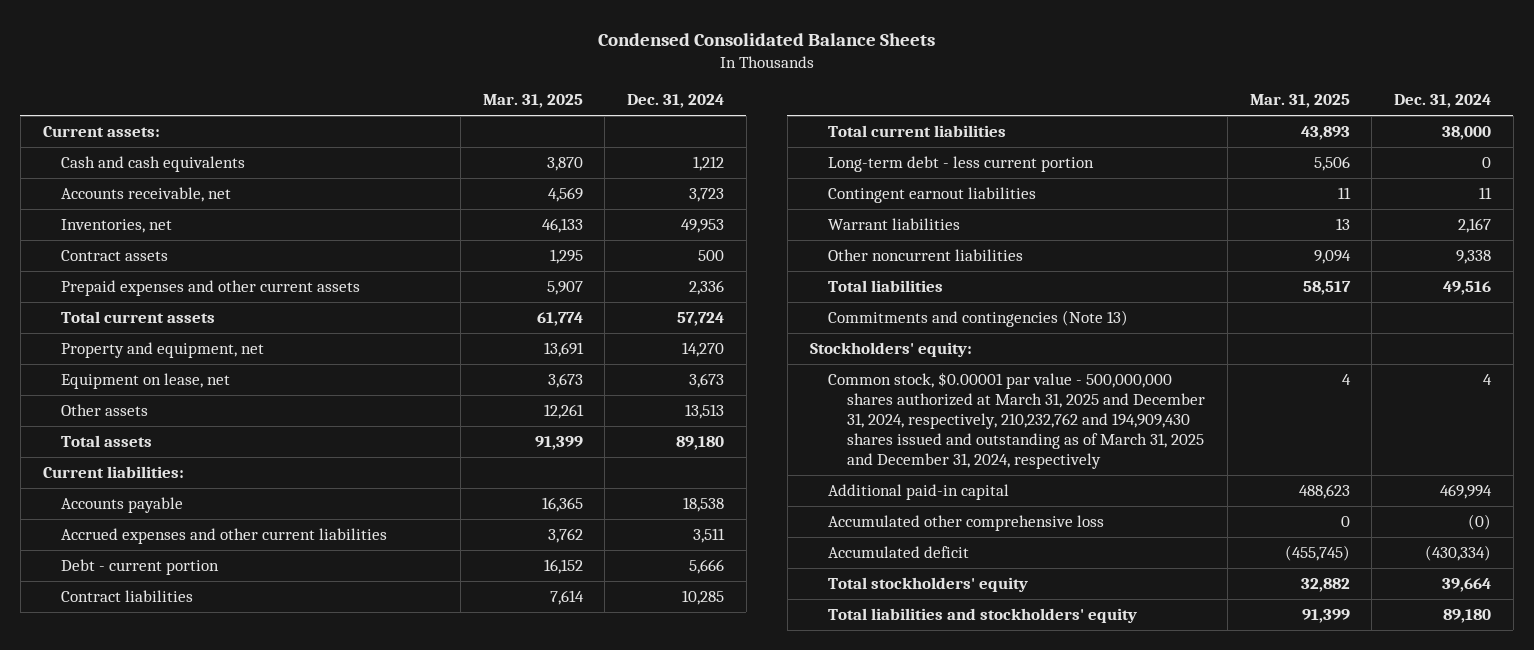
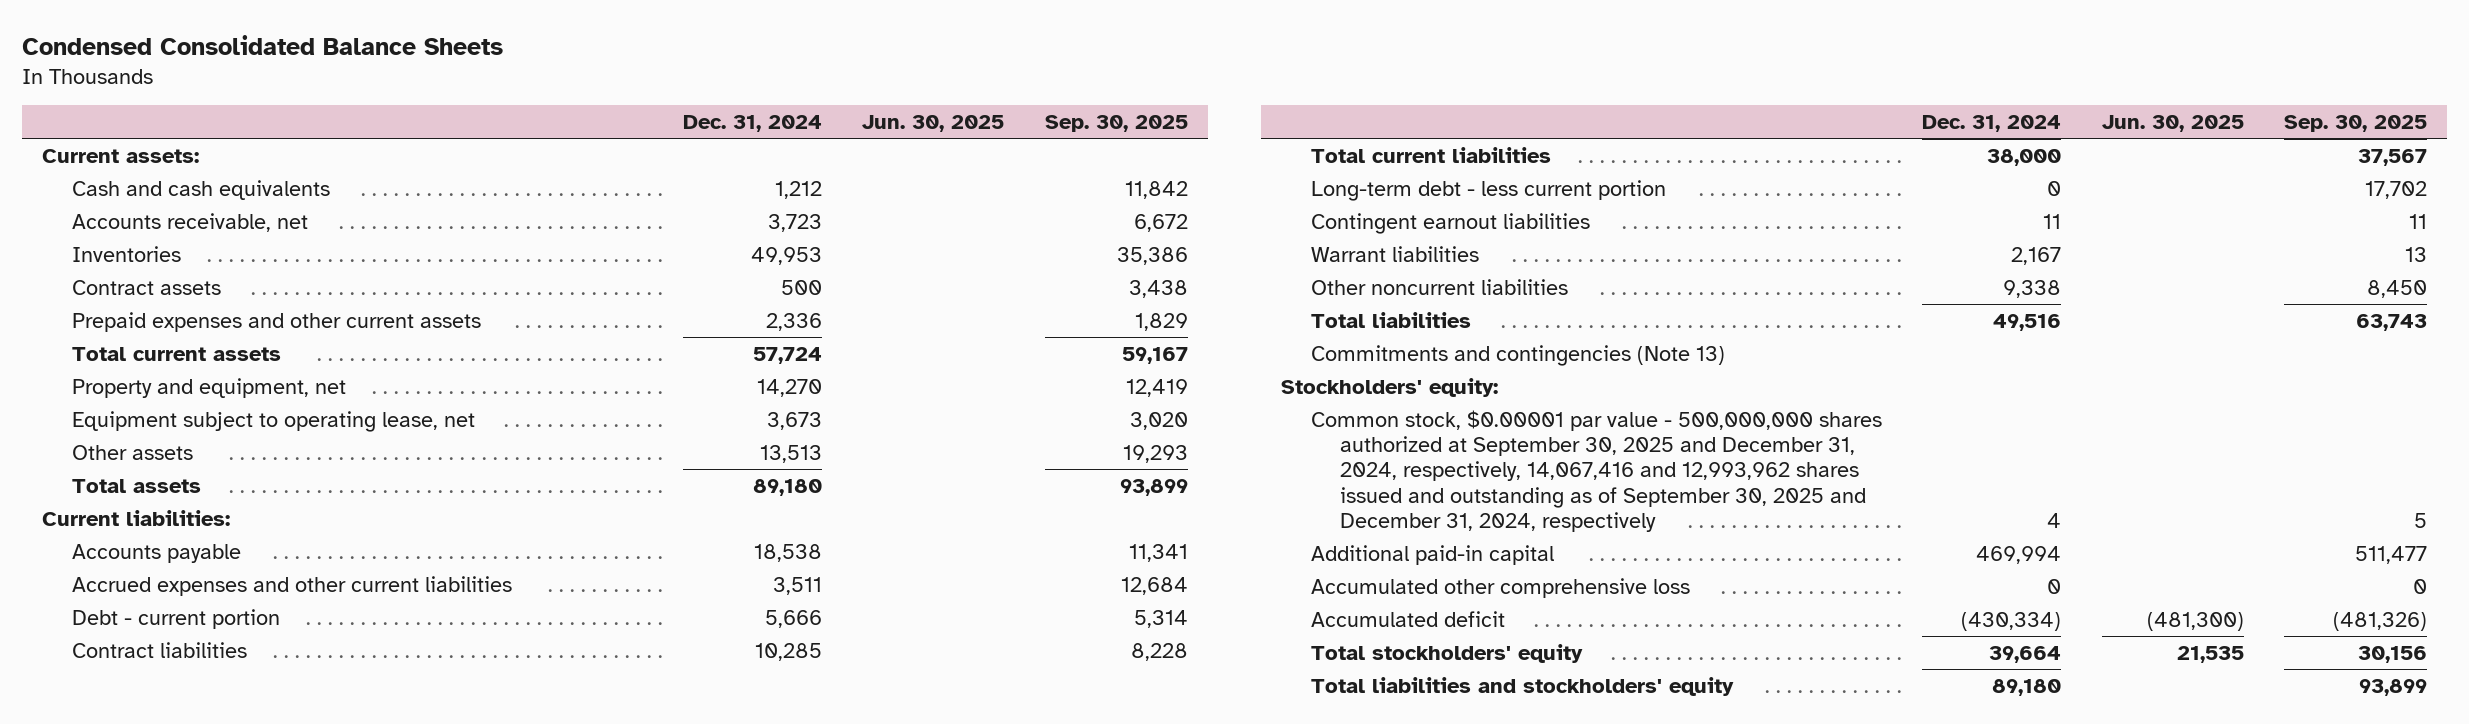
[482,94,583,109] Mar. 31, 2025 -> none
none -> [862,114,1005,132] Jun. 30, 2025
none -> [1044,114,1188,132] Sep. 30, 2025
[61,219,173,234] Inventories, net -> [71,245,181,262] Inventories
[61,373,231,390] Equipment on lease, net -> [71,410,475,432] Equipment subject to operating lease, net
[828,372,1206,469] Common stock, $0.00001 par value - 500,000,000 shares authorized at March 31, 2025 and December 31, 2024, respectively, 210,232,762 and 194,909,430 shares issued and outstanding as of March 31, 2025 and December 31, 2024, respectively -> [1310,409,1882,533] Common stock, $0.00001 par value - 500,000,000 shares authorized at September 30, 2025 and December 31, 2024, respectively, 14,067,416 and 12,993,962 shares issued and outstanding as of September 30, 2025 and December 31, 2024, respectively
[1468,514,1492,531] (0) -> [2047,578,2062,594] 0

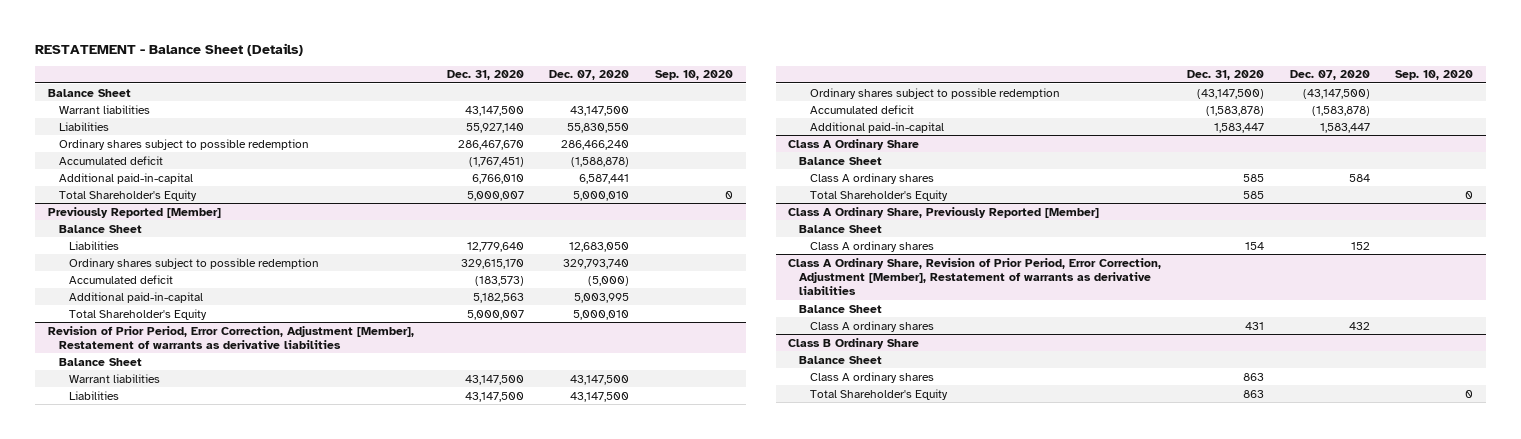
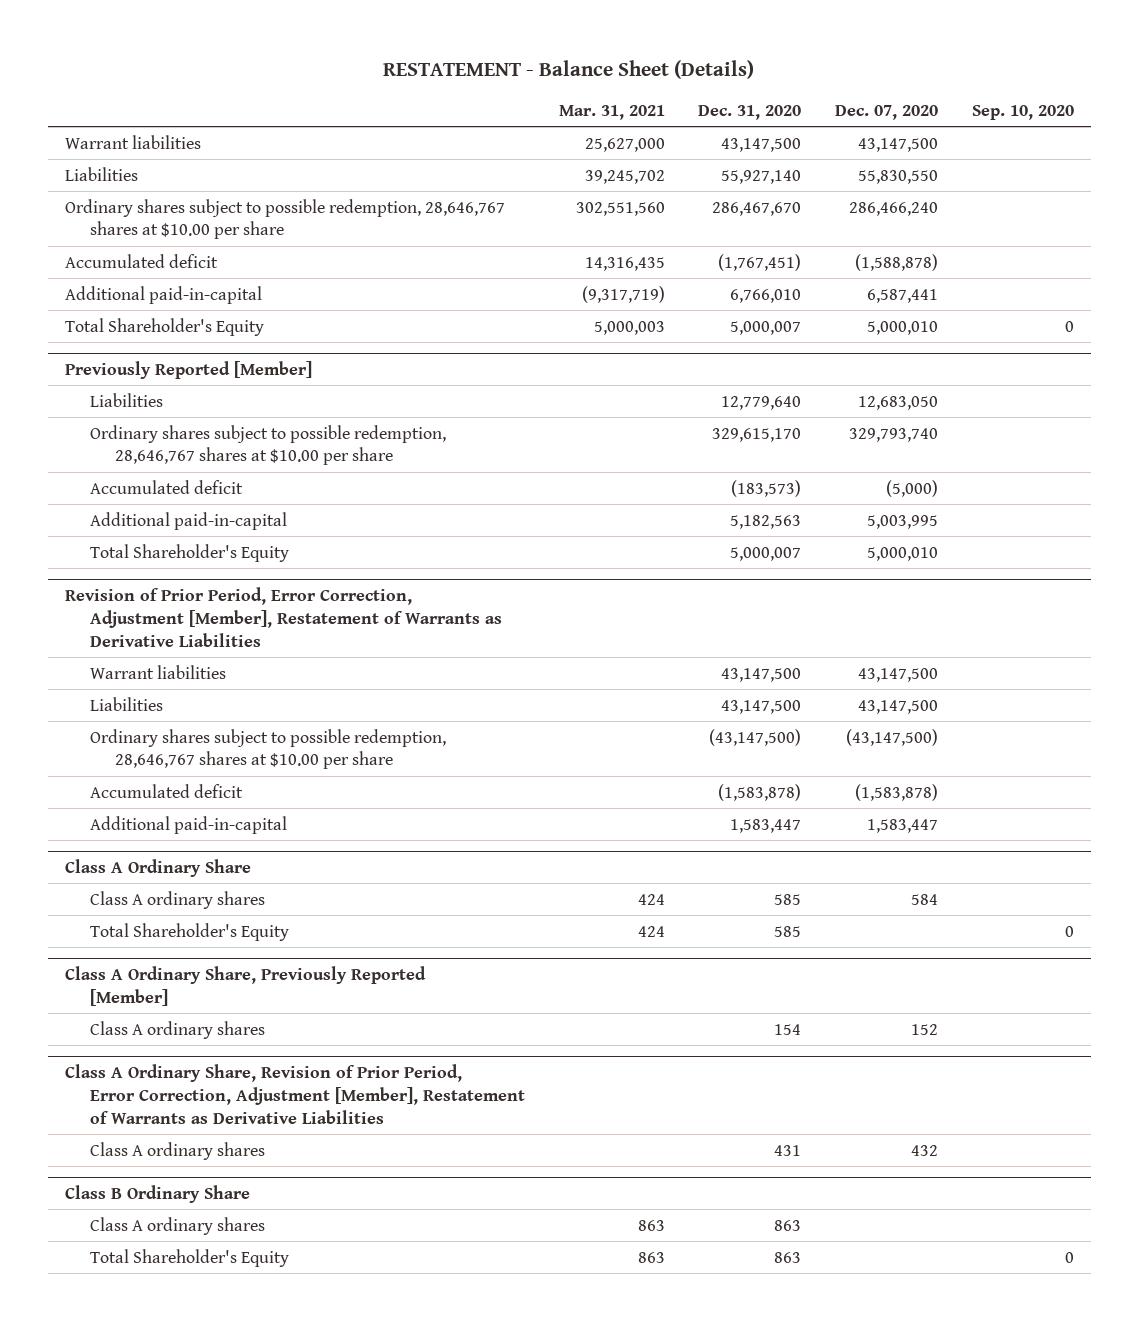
none -> [558,104,665,120] Mar. 31, 2021
[47,88,131,97] Balance Sheet -> none
[58,138,309,150] Ordinary shares subject to possible redemption -> [64,198,505,240] Ordinary shares subject to possible redemption, 28,646,767 shares at $10.00 per share
[58,224,142,233] Balance Sheet -> none
[69,257,320,269] Ordinary shares subject to possible redemption -> [89,424,446,466] Ordinary shares subject to possible redemption, 28,646,767 shares at $10.00 per share
[58,357,142,366] Balance Sheet -> none
[47,325,414,349] Revision of Prior Period, Error Correction, Adjustment [Member], Restatement of warrants as derivative liabilities -> [64,587,502,647] Revision of Prior Period, Error Correction, Adjustment [Member], Restatement of Warrants as Derivative Liabilities
[809,87,1060,99] Ordinary shares subject to possible redemption -> [89,728,446,770] Ordinary shares subject to possible redemption, 28,646,767 shares at $10.00 per share
[799,156,883,165] Balance Sheet -> none
[799,224,883,233] Balance Sheet -> none
[799,304,883,313] Balance Sheet -> none
[788,257,1162,296] Class A Ordinary Share, Revision of Prior Period, Error Correction, Adjustment [Member], Restatement of warrants as derivative liabilities -> [64,1064,525,1124] Class A Ordinary Share, Revision of Prior Period, Error Correction, Adjustment [Member], Restatement of Warrants as Derivative Liabilities
[799,355,883,364] Balance Sheet -> none

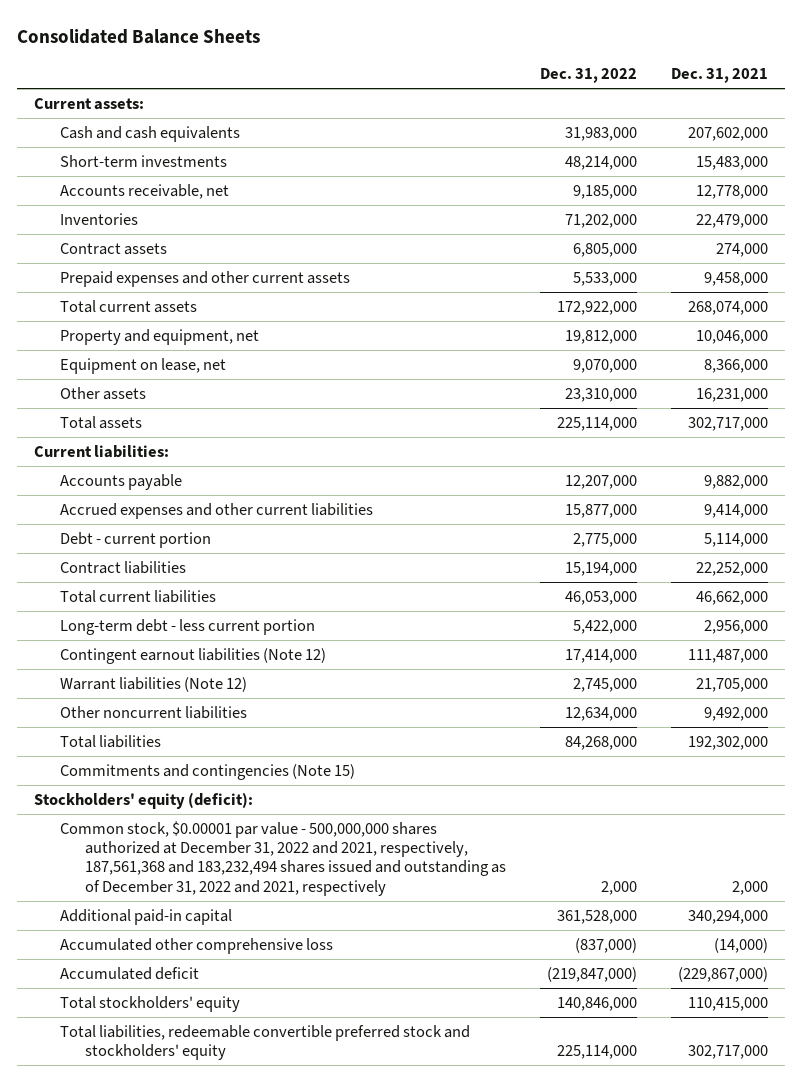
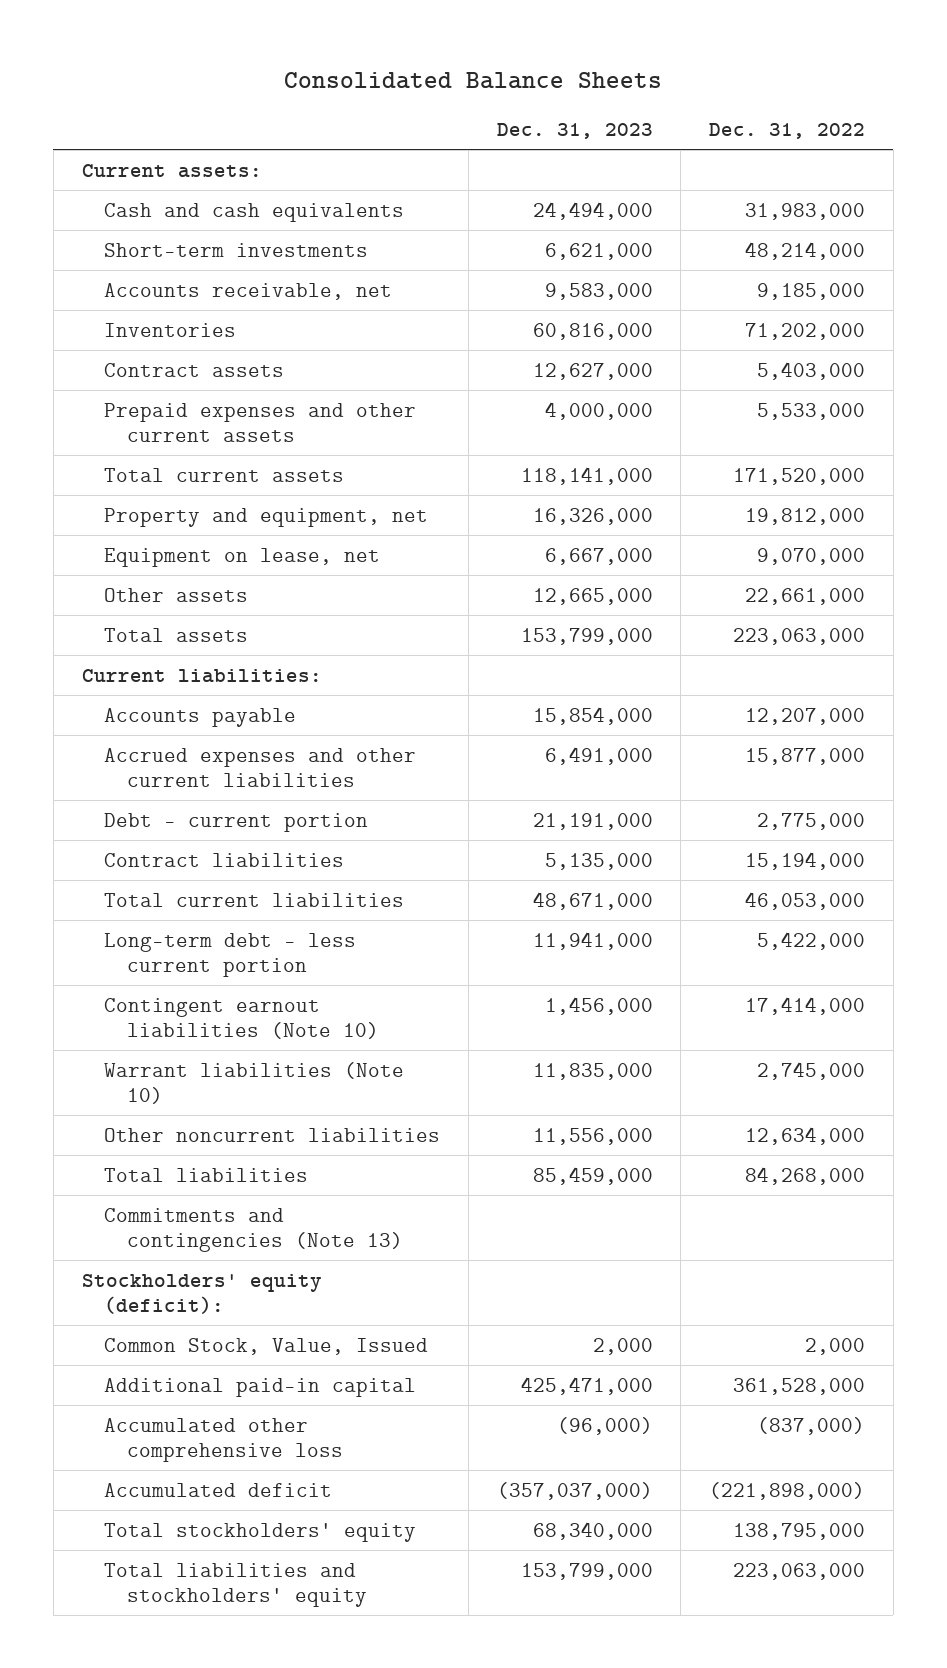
[671,68,769,84] Dec. 31, 2021 -> none
none -> [496,123,653,140] Dec. 31, 2023
[573,242,638,257] 6,805,000 -> [757,361,866,380] 5,403,000
[557,300,638,315] 172,922,000 -> [733,467,866,485] 171,520,000
[565,387,638,402] 23,310,000 -> [745,587,866,605] 22,661,000
[557,416,638,431] 225,114,000 -> [733,627,866,645] 223,063,000
[59,647,326,664] Contingent earnout liabilities (Note 12) -> [104,997,379,1040] Contingent earnout liabilities (Note 10)
[59,676,247,692] Warrant liabilities (Note 12) -> [104,1061,405,1105] Warrant liabilities (Note 10)
[59,763,355,780] Commitments and contingencies (Note 15) -> [104,1207,403,1253] Commitments and contingencies (Note 13)
[59,820,507,896] Common stock, $0.00001 par value - 500,000,000 shares authorized at December 31, 2022 and 2021, respectively, 187,561,368 and 183,232,494 shares issued and outstanding as of December 31, 2022 and 2021, respectively -> [104,1337,429,1355] Common Stock, Value, Issued
[547,966,638,982] (219,847,000) -> [709,1481,866,1500] (221,898,000)
[557,996,638,1011] 140,846,000 -> [733,1522,866,1540] 138,795,000
[59,1024,470,1061] Total liabilities, redeemable convertible preferred stock and stockholders' equity -> [104,1562,367,1608] Total liabilities and stockholders' equity
[557,1045,638,1060] 225,114,000 -> [733,1562,866,1580] 223,063,000

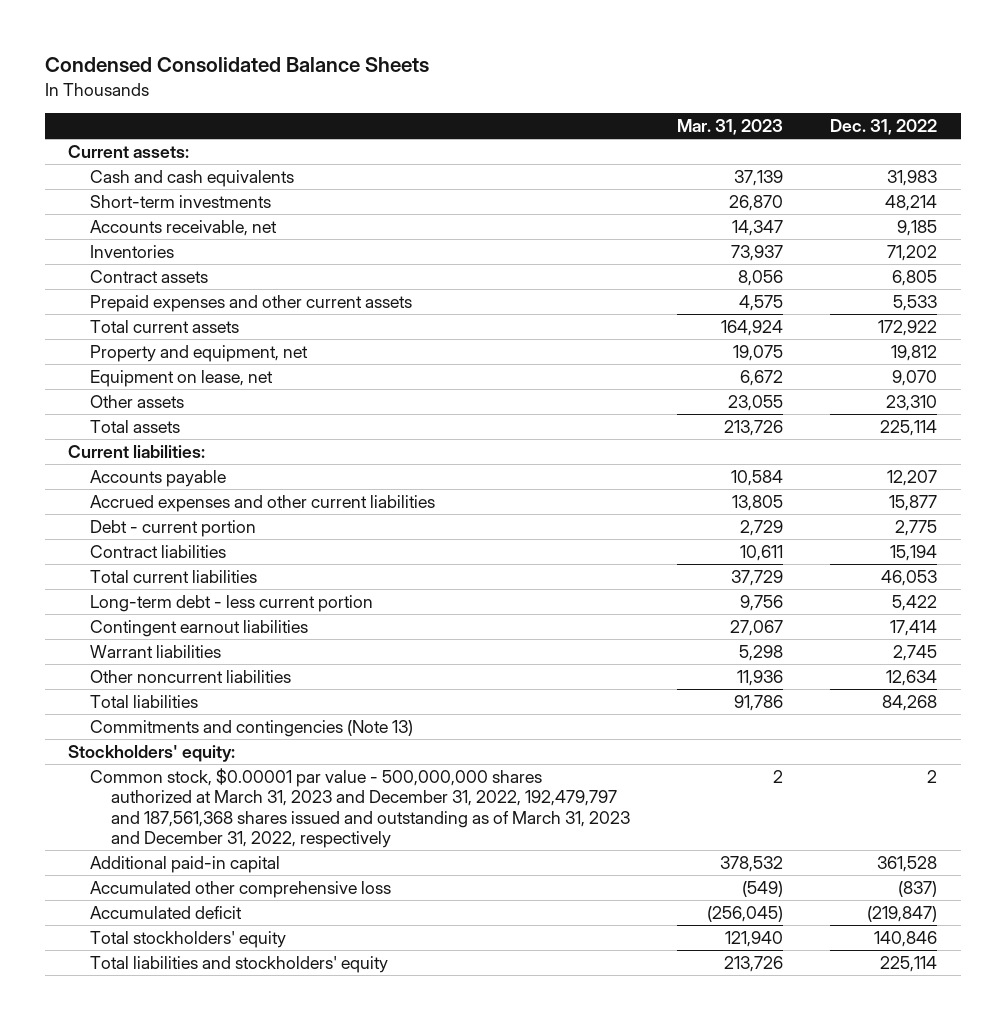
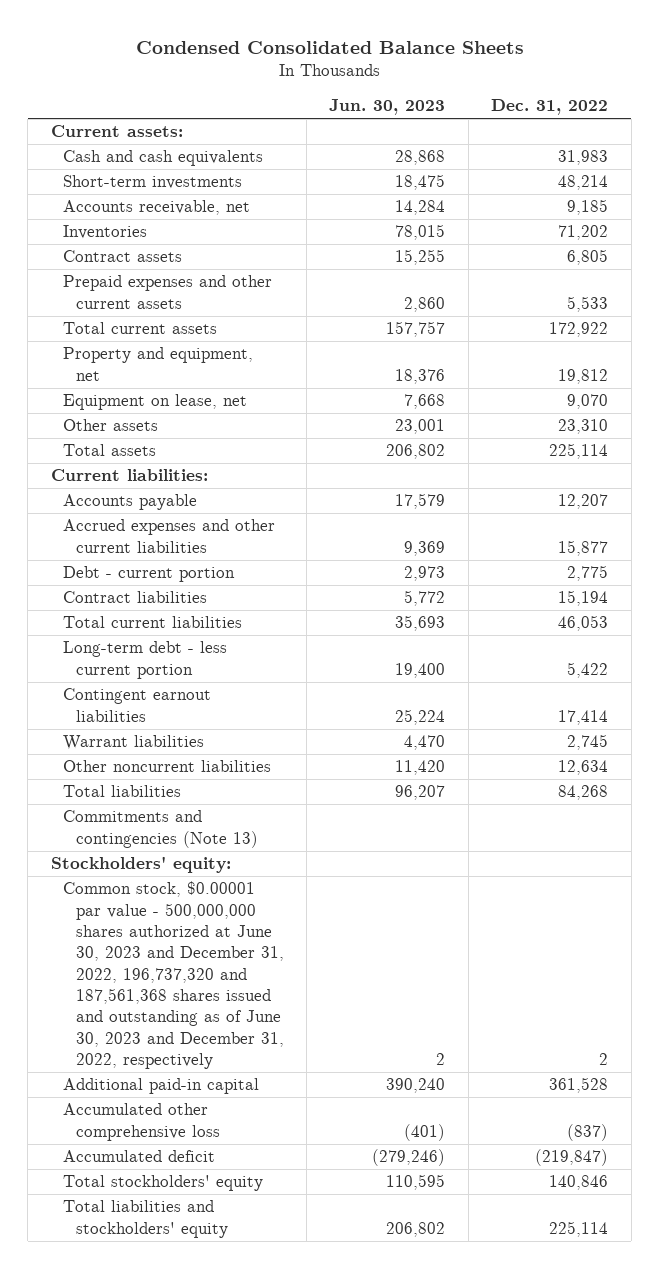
[677,119,784,136] Mar. 31, 2023 -> none
none -> [329,99,446,116] Jun. 30, 2023
[89,767,631,849] Common stock, $0.00001 par value - 500,000,000 shares authorized at March 31, 2023 and December 31, 2022, 192,479,797 and 187,561,368 shares issued and outstanding as of March 31, 2023 and December 31, 2022, respectively -> [63,881,284,1070] Common stock, $0.00001 par value - 500,000,000 shares authorized at June 30, 2023 and December 31, 2022, 196,737,320 and 187,561,368 shares issued and outstanding as of June 30, 2023 and December 31, 2022, respectively

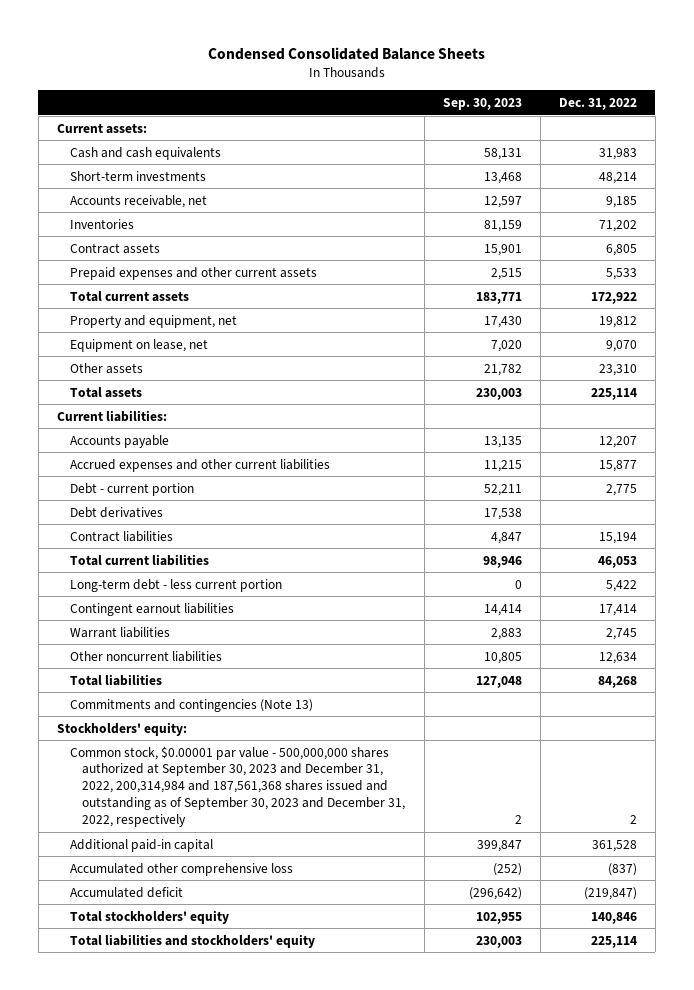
[329,99,446,116] Jun. 30, 2023 -> none
none -> [442,97,522,110] Sep. 30, 2023
none -> [69,506,163,518] Debt derivatives
[63,881,284,1070] Common stock, $0.00001 par value - 500,000,000 shares authorized at June 30, 2023 and December 31, 2022, 196,737,320 and 187,561,368 shares issued and outstanding as of June 30, 2023 and December 31, 2022, respectively -> [69,745,406,828] Common stock, $0.00001 par value - 500,000,000 shares authorized at September 30, 2023 and December 31, 2022, 200,314,984 and 187,561,368 shares issued and outstanding as of September 30, 2023 and December 31, 2022, respectively

